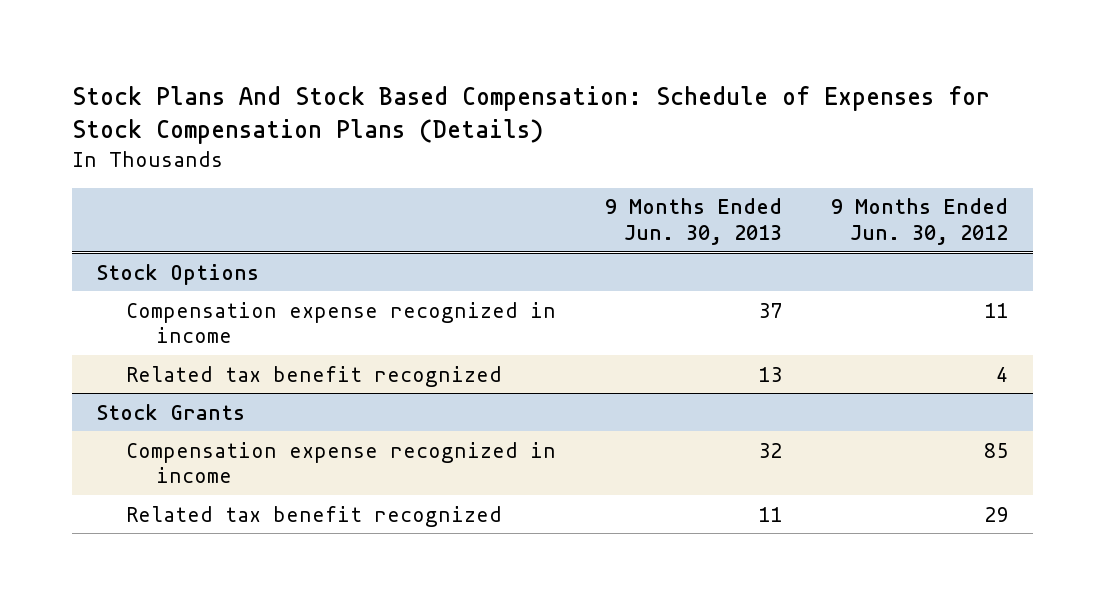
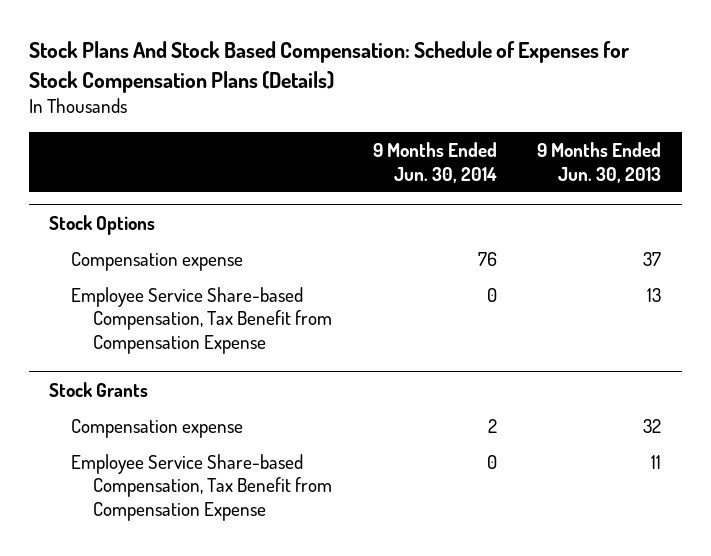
[830,198,1008,245] 9 Months Ended Jun. 30, 2012 -> none
none -> [372,142,497,183] 9 Months Ended Jun. 30, 2014
[125,301,556,343] Compensation expense recognized in income -> [71,251,244,271] Compensation expense
[125,365,502,387] Related tax benefit recognized -> [71,286,332,354] Employee Service Share-based Compensation, Tax Benefit from Compensation Expense
[125,441,556,483] Compensation expense recognized in income -> [71,418,244,438] Compensation expense
[125,505,502,527] Related tax benefit recognized -> [71,453,332,521] Employee Service Share-based Compensation, Tax Benefit from Compensation Expense

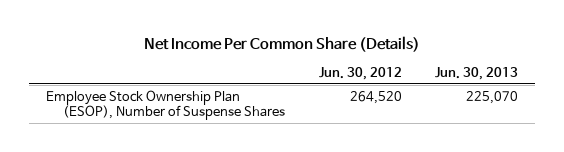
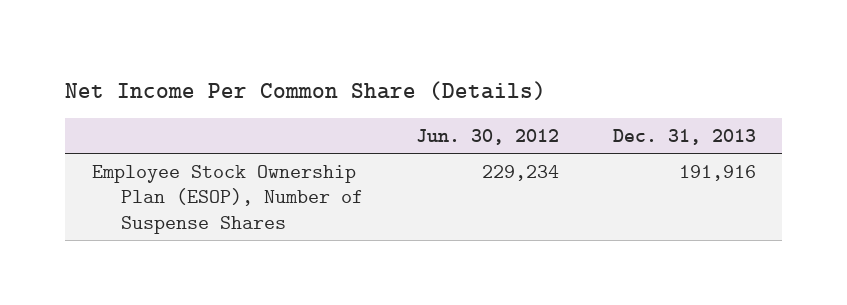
[435,66,519,80] Jun. 30, 2013 -> none
none -> [612,129,756,146] Dec. 31, 2013
[349,90,402,104] 264,520 -> [482,164,560,181] 229,234

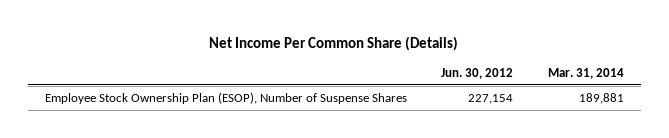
[612,129,756,146] Dec. 31, 2013 -> none
none -> [547,68,624,80] Mar. 31, 2014
[482,164,560,181] 229,234 -> [468,94,514,105] 227,154

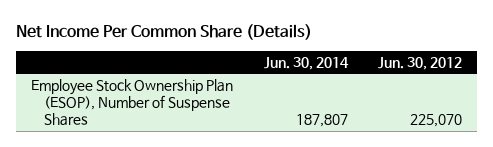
[547,68,624,80] Mar. 31, 2014 -> none
none -> [263,56,349,70] Jun. 30, 2014
[468,94,514,105] 227,154 -> [409,114,462,128] 225,070

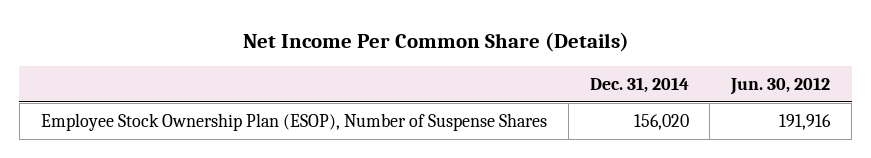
[263,56,349,70] Jun. 30, 2014 -> none
none -> [589,76,689,93] Dec. 31, 2014
[409,114,462,128] 225,070 -> [779,114,832,131] 191,916

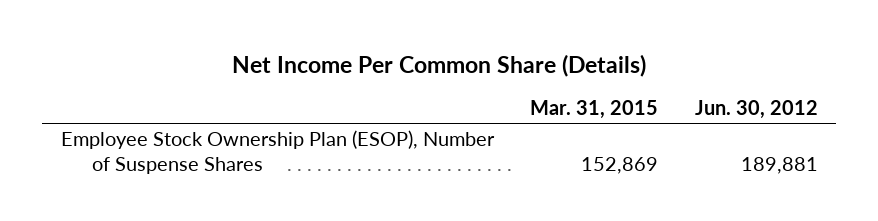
[589,76,689,93] Dec. 31, 2014 -> none
none -> [530,100,659,120] Mar. 31, 2015
[779,114,832,131] 191,916 -> [740,157,818,175] 189,881

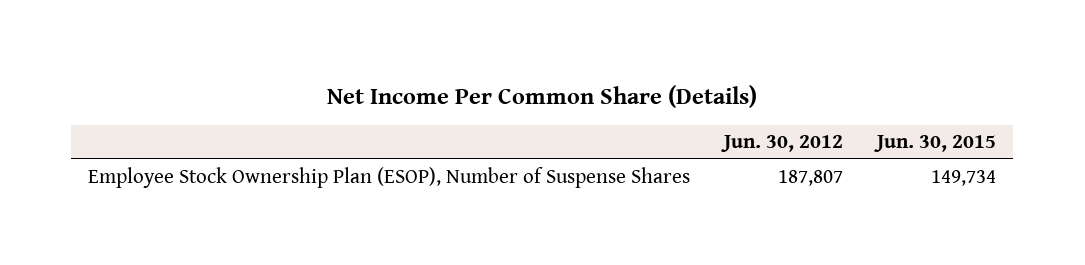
[530,100,659,120] Mar. 31, 2015 -> none
none -> [874,135,997,153] Jun. 30, 2015
[740,157,818,175] 189,881 -> [778,170,844,187] 187,807

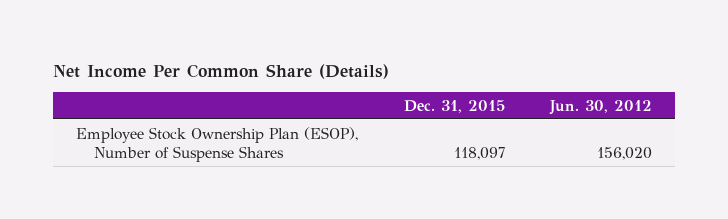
[874,135,997,153] Jun. 30, 2015 -> none
none -> [403,99,505,113] Dec. 31, 2015
[778,170,844,187] 187,807 -> [597,147,653,161] 156,020

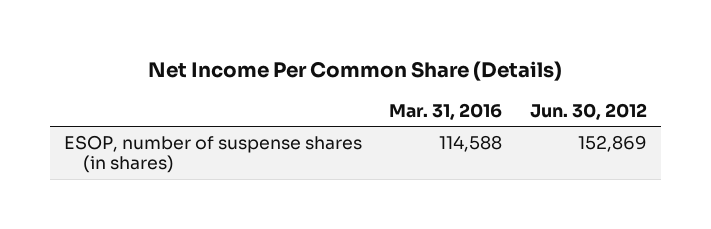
[403,99,505,113] Dec. 31, 2015 -> none
none -> [389,102,503,120] Mar. 31, 2016
[75,126,358,163] Employee Stock Ownership Plan (ESOP), Number of Suspense Shares -> [63,135,362,174] ESOP, number of suspense shares (in shares)
[597,147,653,161] 156,020 -> [577,135,647,153] 152,869

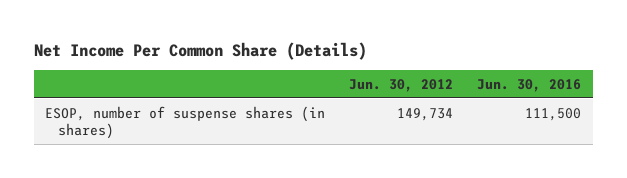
[389,102,503,120] Mar. 31, 2016 -> none
none -> [477,78,582,92] Jun. 30, 2016
[577,135,647,153] 152,869 -> [397,107,454,121] 149,734

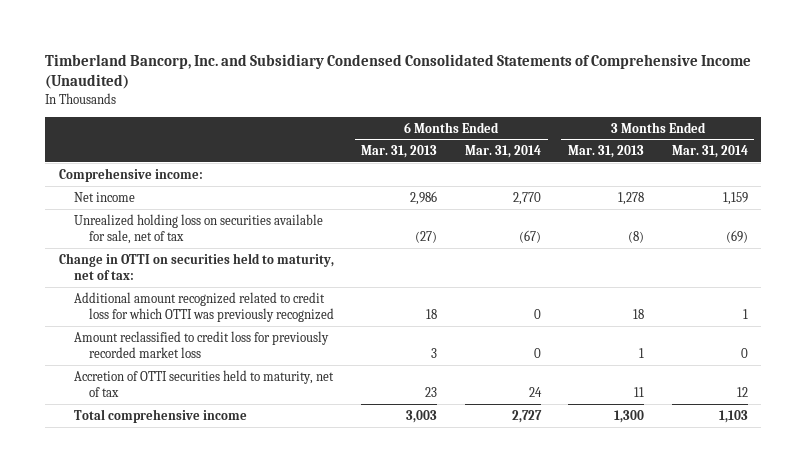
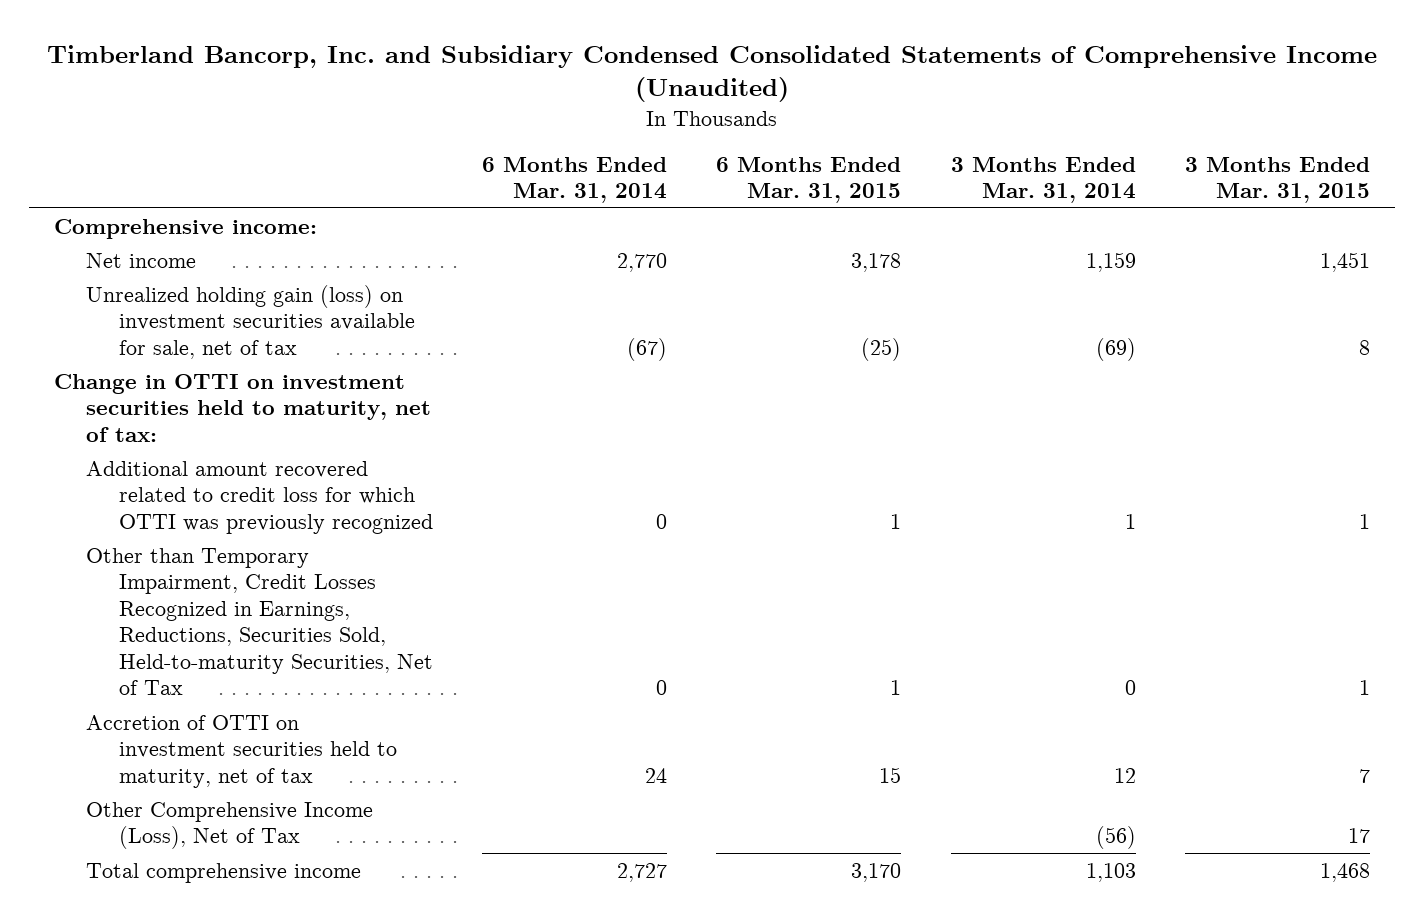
[361,145,438,159] Mar. 31, 2013 -> none
[568,145,645,159] Mar. 31, 2013 -> none
none -> [716,156,902,204] 6 Months Ended Mar. 31, 2015
none -> [1184,156,1370,204] 3 Months Ended Mar. 31, 2015
[74,213,324,245] Unrealized holding loss on securities available for sale, net of tax -> [86,284,415,359] Unrealized holding gain (loss) on investment securities available for sale, net of tax
[59,252,335,281] Change in OTTI on securities held to maturity, net of tax: -> [53,373,432,442] Change in OTTI on investment securities held to maturity, net of tax:
[74,291,335,323] Additional amount recognized related to credit loss for which OTTI was previously recognized -> [86,460,433,534] Additional amount recovered related to credit loss for which OTTI was previously recognized
[74,330,330,359] Amount reclassified to credit loss for previously recorded market loss -> [86,547,433,696] Other than Temporary Impairment, Credit Losses Recognized in Earnings, Reductions, Securities Sold, Held-to-maturity Securities, Net of Tax
[74,369,335,398] Accretion of OTTI securities held to maturity, net of tax -> [86,714,397,788] Accretion of OTTI on investment securities held to maturity, net of tax
none -> [86,801,374,850] Other Comprehensive Income (Loss), Net of Tax

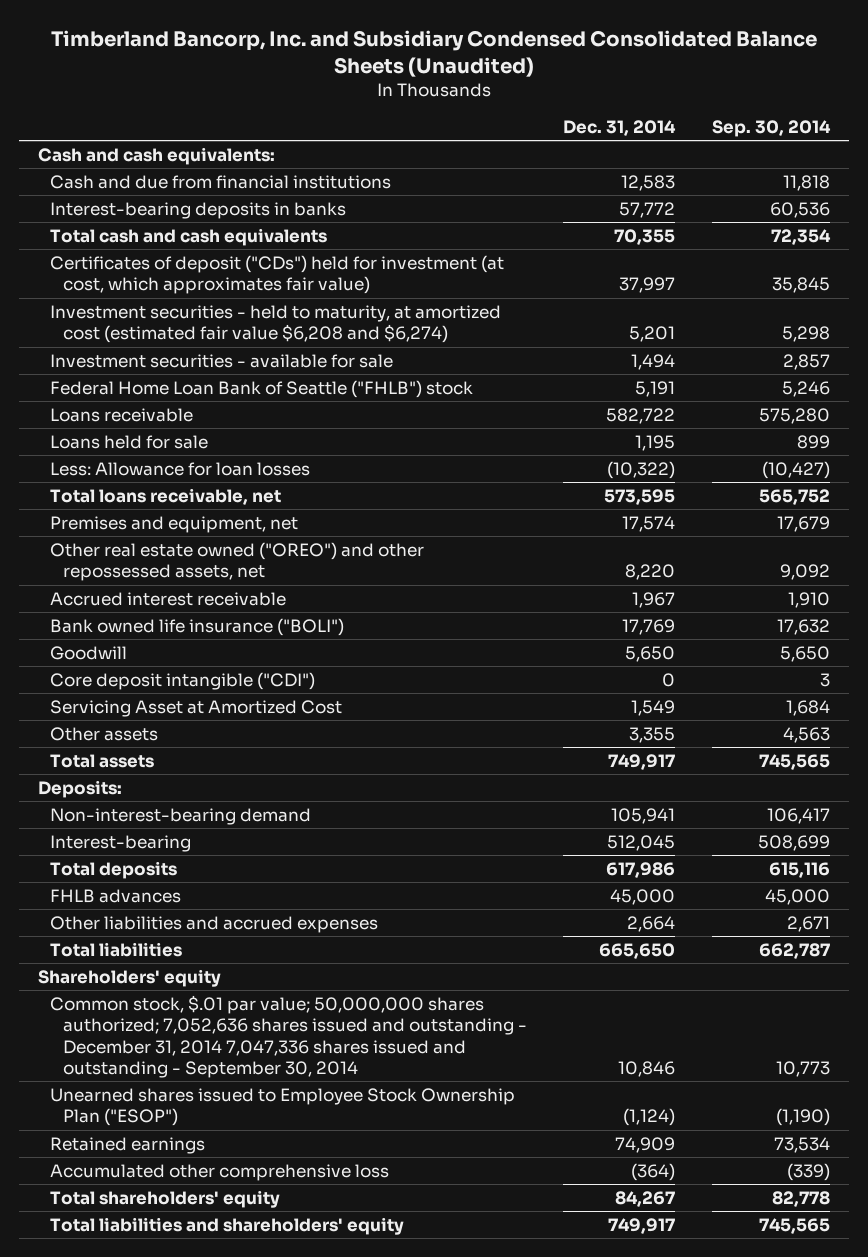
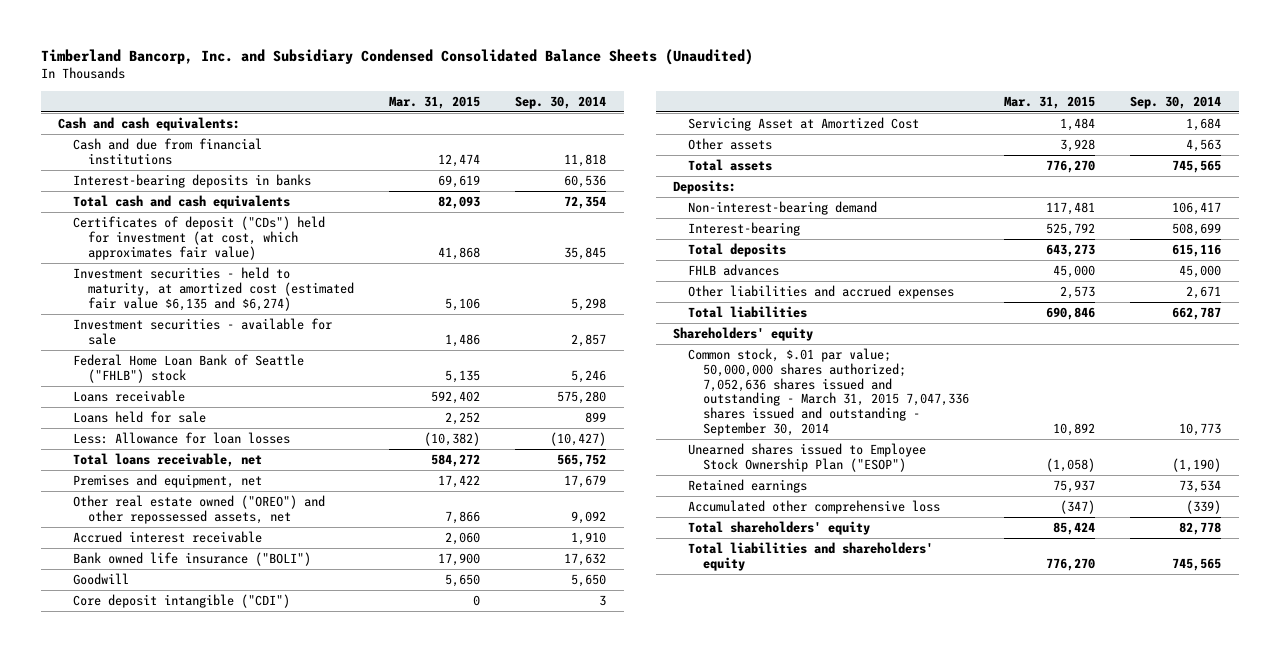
[563,119,677,136] Dec. 31, 2014 -> none
none -> [389,95,481,109] Mar. 31, 2015
[50,304,502,344] Investment securities - held to maturity, at amortized cost (estimated fair value $6,208 and $6,274) -> [73,267,355,311] Investment securities - held to maturity, at amortized cost (estimated fair value $6,135 and $6,274)
[50,994,527,1079] Common stock, $.01 par value; 50,000,000 shares authorized; 7,052,636 shares issued and outstanding - December 31, 2014 7,047,336 shares issued and outstanding - September 30, 2014 -> [688,348,970,436] Common stock, $.01 par value; 50,000,000 shares authorized; 7,052,636 shares issued and outstanding - March 31, 2015 7,047,336 shares issued and outstanding - September 30, 2014

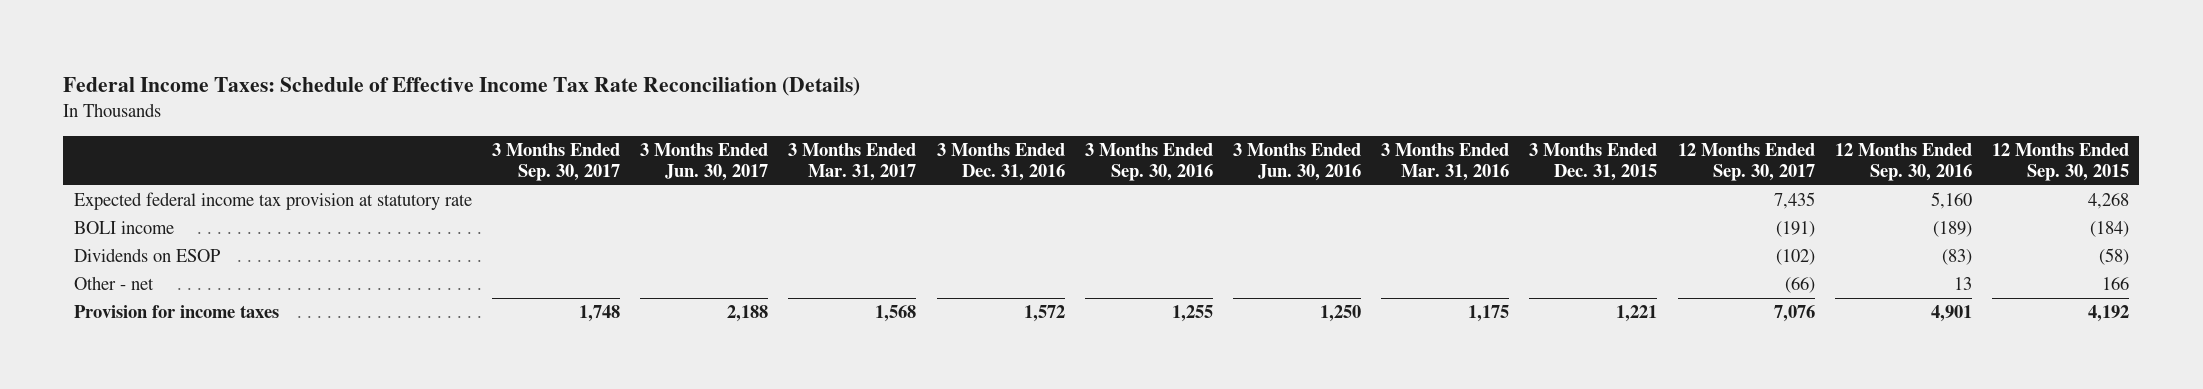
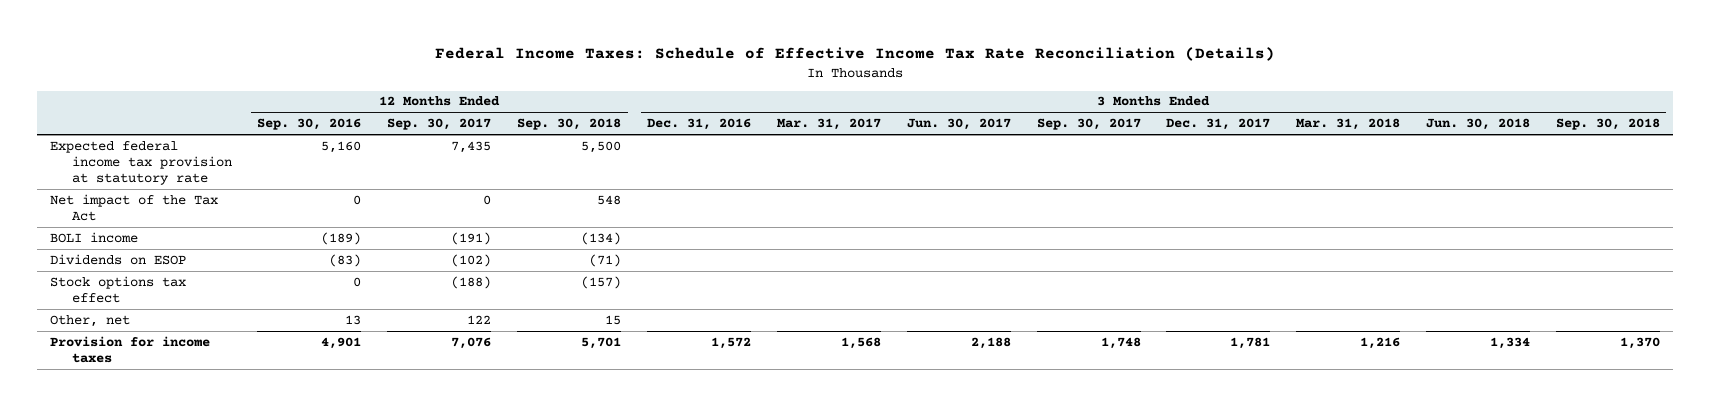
[1084,142,1213,182] 3 Months Ended Sep. 30, 2016 -> none
[1232,142,1361,182] 3 Months Ended Jun. 30, 2016 -> none
[1381,142,1510,182] 3 Months Ended Mar. 31, 2016 -> none
[1529,142,1658,182] 3 Months Ended Dec. 31, 2015 -> none
[1992,142,2130,182] 12 Months Ended Sep. 30, 2015 -> none
none -> [517,118,622,131] Sep. 30, 2018
none -> [1166,118,1271,131] Dec. 31, 2017
none -> [1296,118,1401,131] Mar. 31, 2018
none -> [1426,118,1531,131] Jun. 30, 2018
none -> [1555,118,1660,131] Sep. 30, 2018
none -> [49,193,218,222] Net impact of the Tax Act
none -> [49,275,186,304] Stock options tax effect
[73,275,154,290] Other - net -> [49,314,130,327] Other, net
[1784,276,1815,293] (66) -> [467,314,492,324] 122

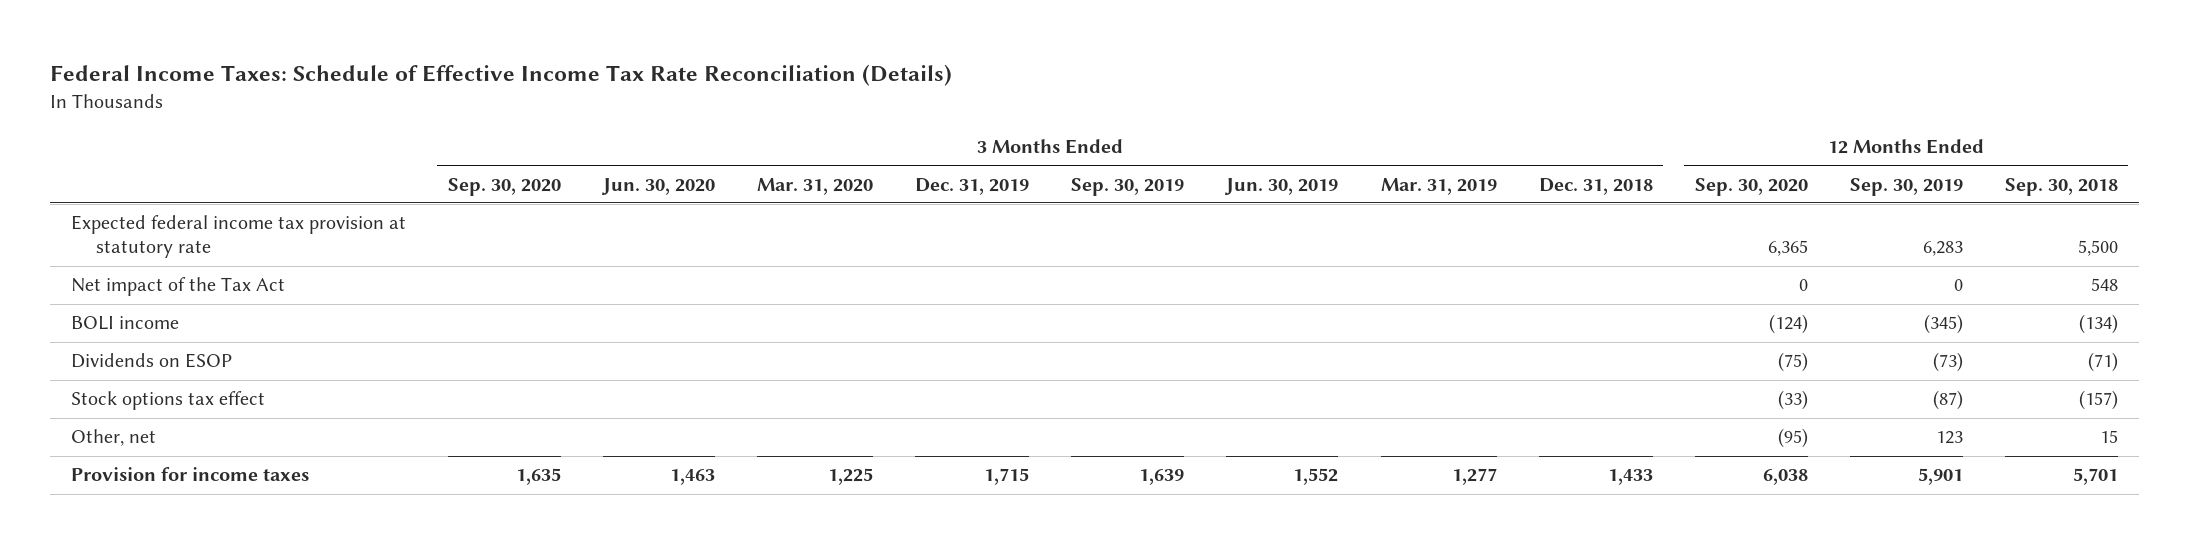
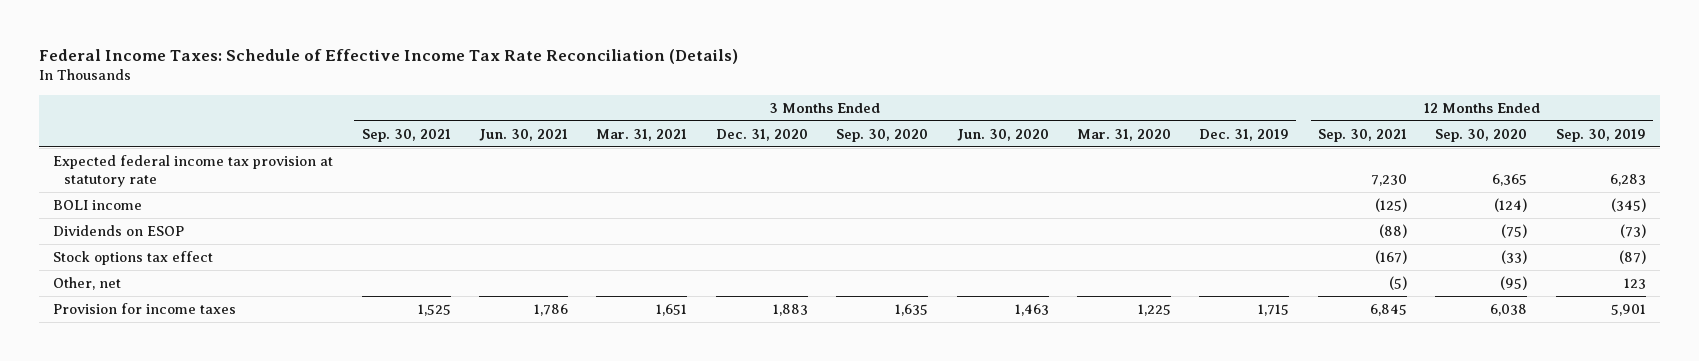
[1071,177,1185,196] Sep. 30, 2019 -> none
[1224,177,1339,195] Jun. 30, 2019 -> none
[1380,177,1497,195] Mar. 31, 2019 -> none
[1538,177,1653,195] Dec. 31, 2018 -> none
[2004,177,2118,196] Sep. 30, 2018 -> none
none -> [361,128,451,142] Sep. 30, 2021
none -> [478,128,568,141] Jun. 30, 2021
none -> [596,128,688,141] Mar. 31, 2021
none -> [715,128,808,141] Dec. 31, 2020
none -> [1317,128,1407,142] Sep. 30, 2021
[70,277,285,297] Net impact of the Tax Act -> none

